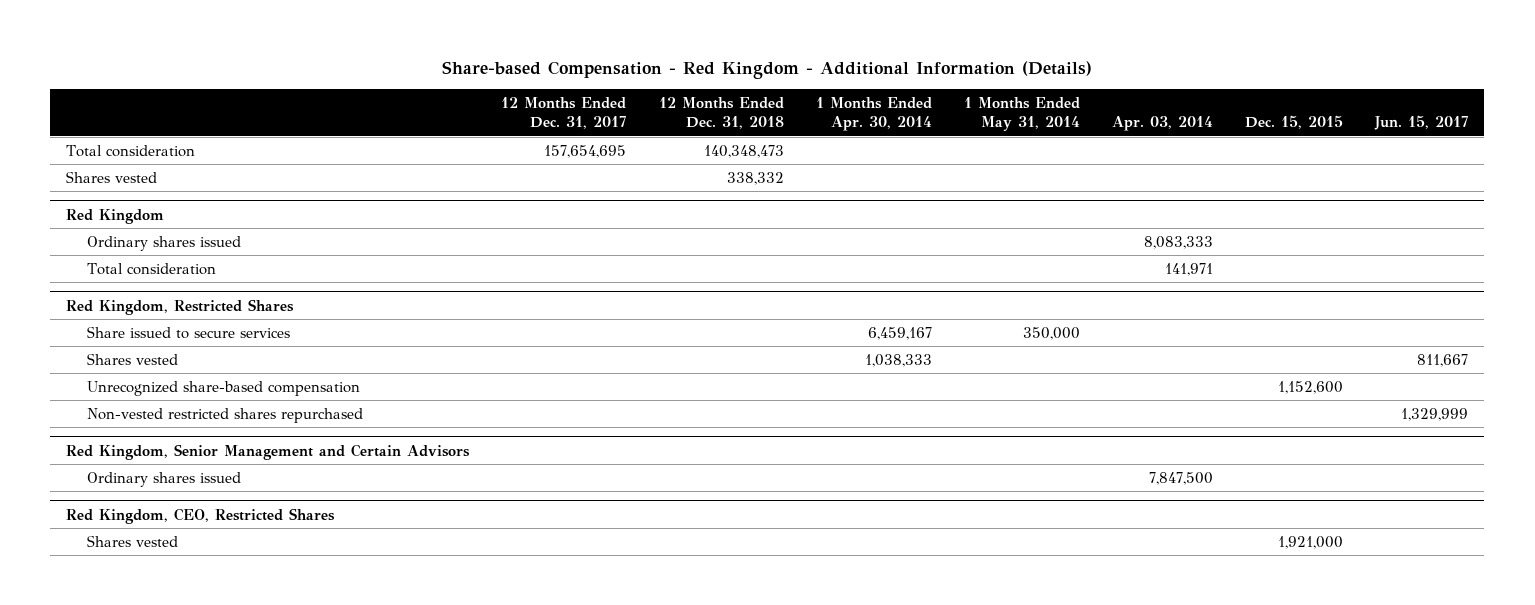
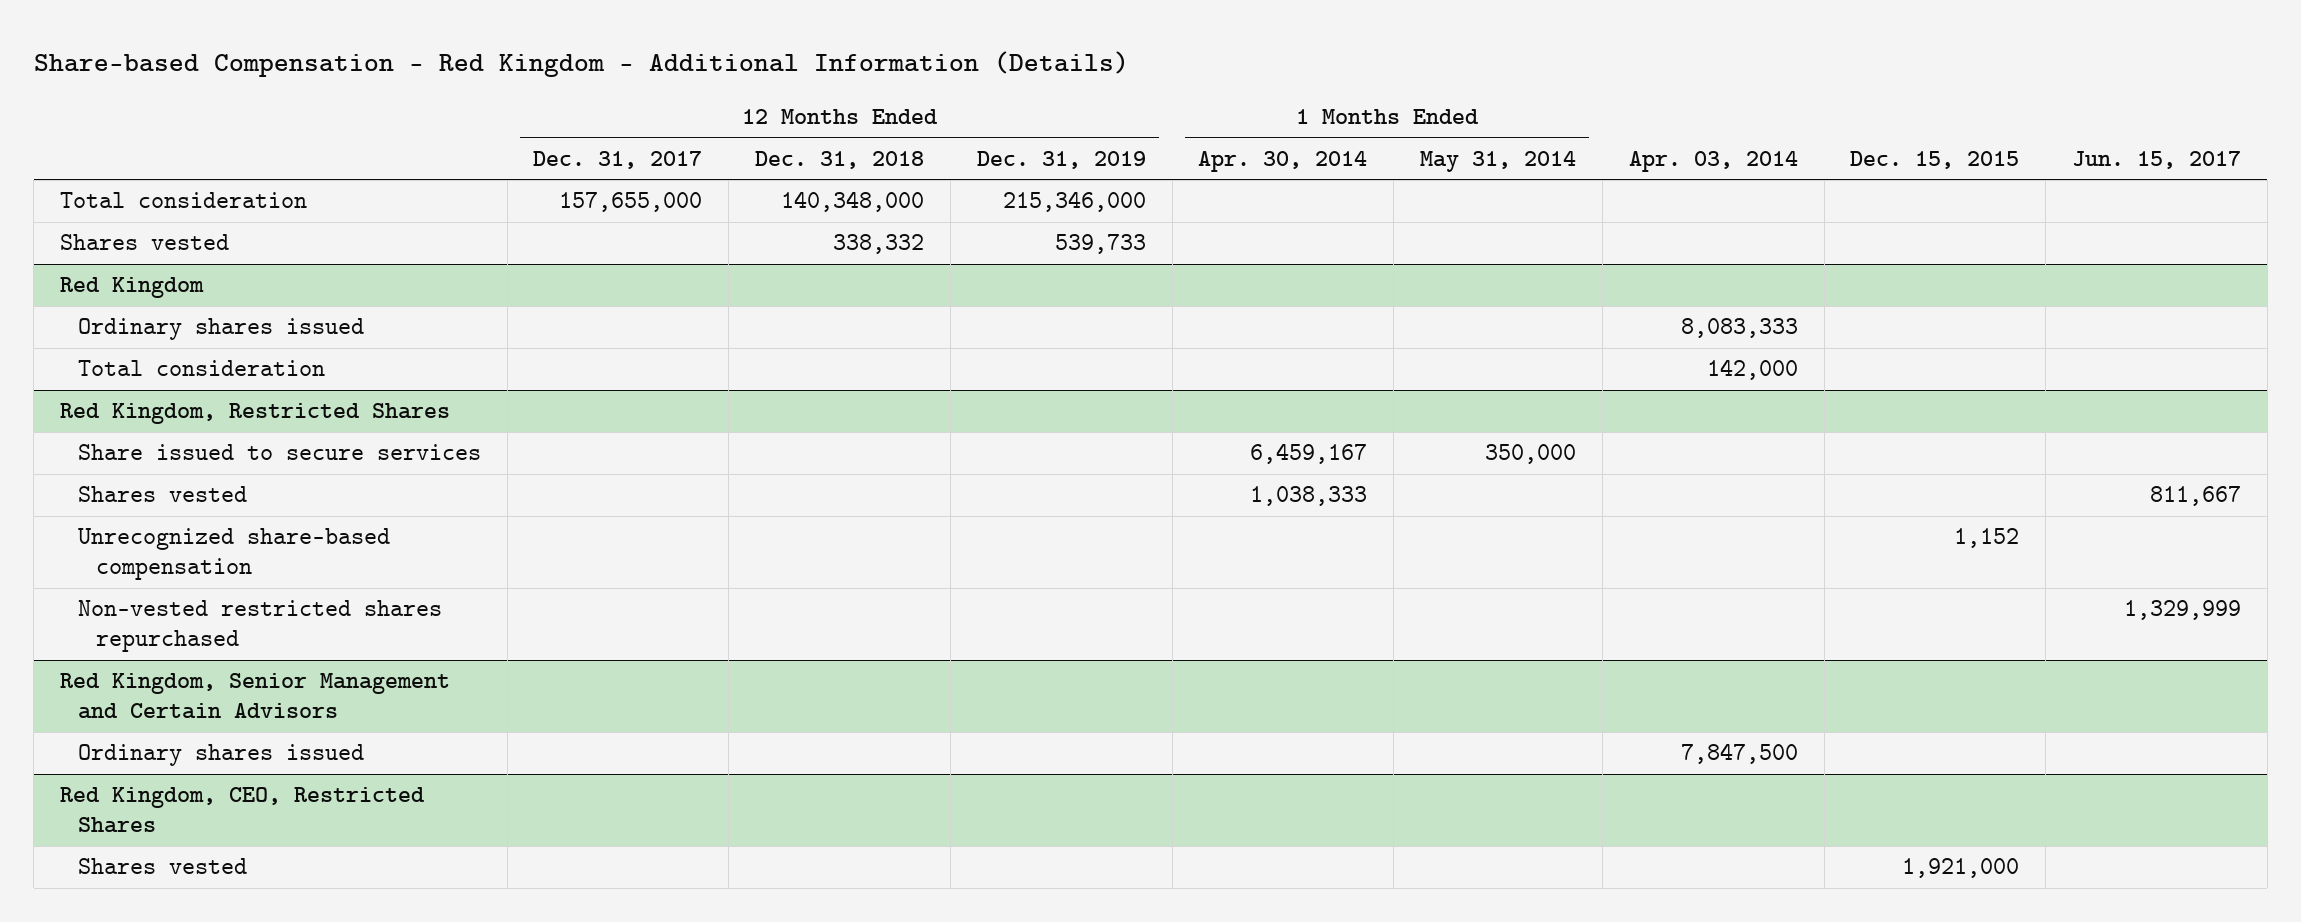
none -> [976,150,1146,169] Dec. 31, 2019
[544,144,627,158] 157,654,695 -> [559,192,703,213] 157,655,000
[703,144,784,158] 140,348,473 -> [781,191,925,213] 140,348,000
[1165,262,1214,276] 141,971 -> [1706,359,1798,381] 142,000
[1278,380,1344,394] 1,152,600 -> [1954,528,2020,549] 1,152

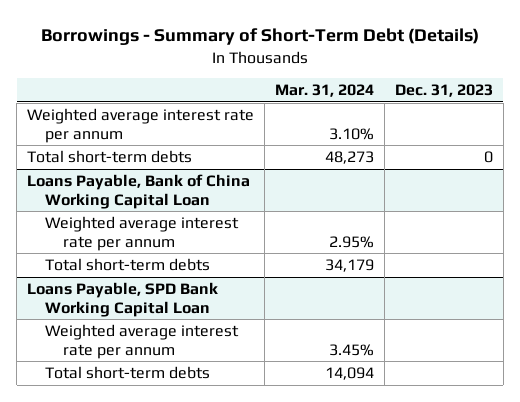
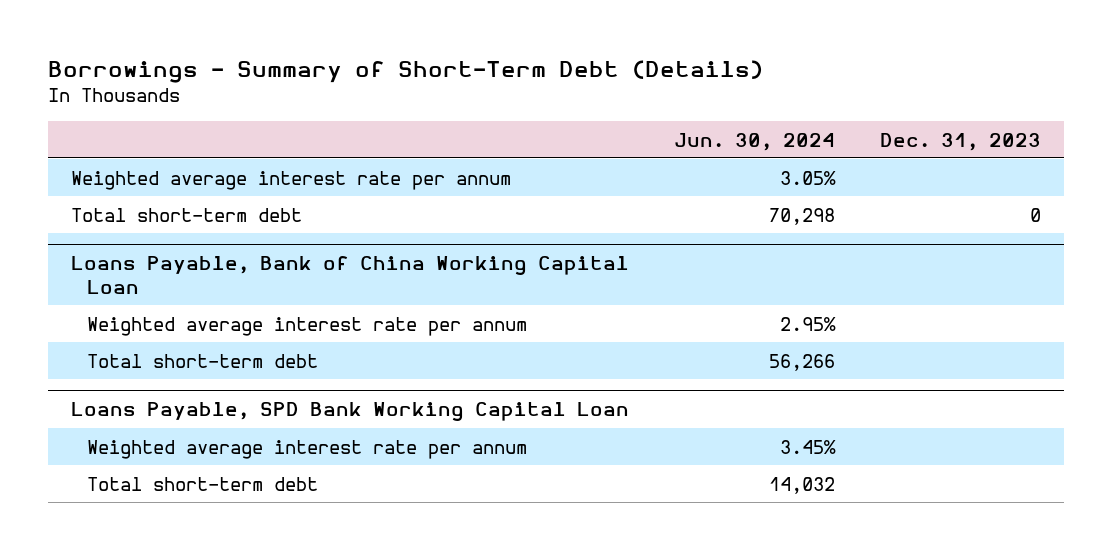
[275,84,375,98] Mar. 31, 2024 -> none
none -> [674,132,836,151] Jun. 30, 2024
[27,149,193,163] Total short-term debts -> [71,207,303,222] Total short-term debt
[45,257,211,271] Total short-term debts -> [87,353,319,368] Total short-term debt
[45,365,211,379] Total short-term debts -> [87,476,319,491] Total short-term debt

